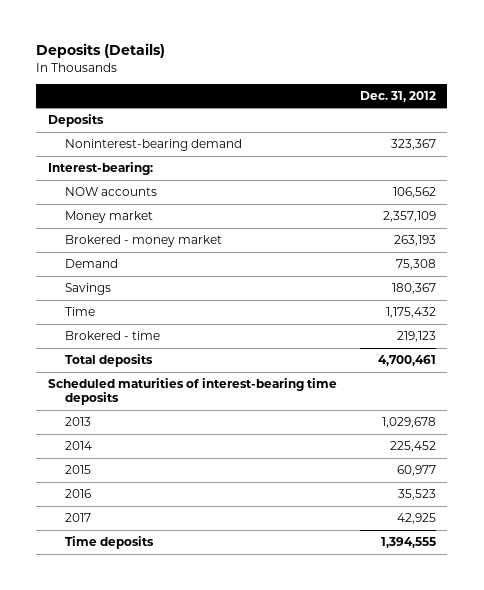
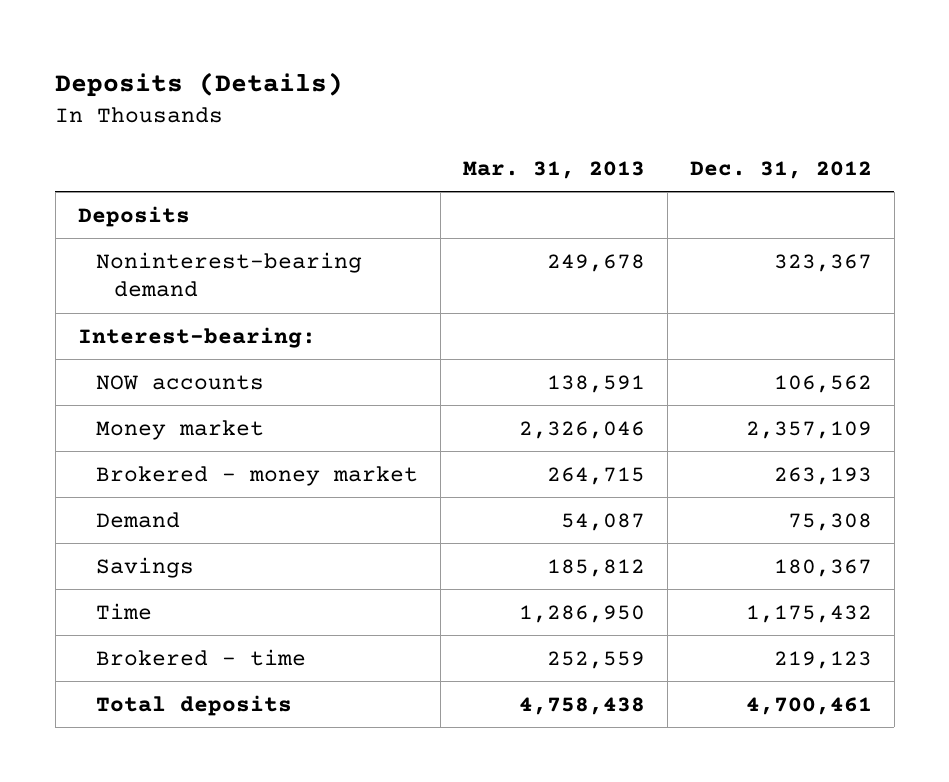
none -> [462,160,645,179] Mar. 31, 2013
[47,378,337,406] Scheduled maturities of interest-bearing time deposits -> none
[65,417,92,427] 2013 -> none
[65,441,93,451] 2014 -> none
[65,465,92,475] 2015 -> none
[65,489,92,499] 2016 -> none
[65,513,92,523] 2017 -> none
[65,536,155,550] Time deposits -> none

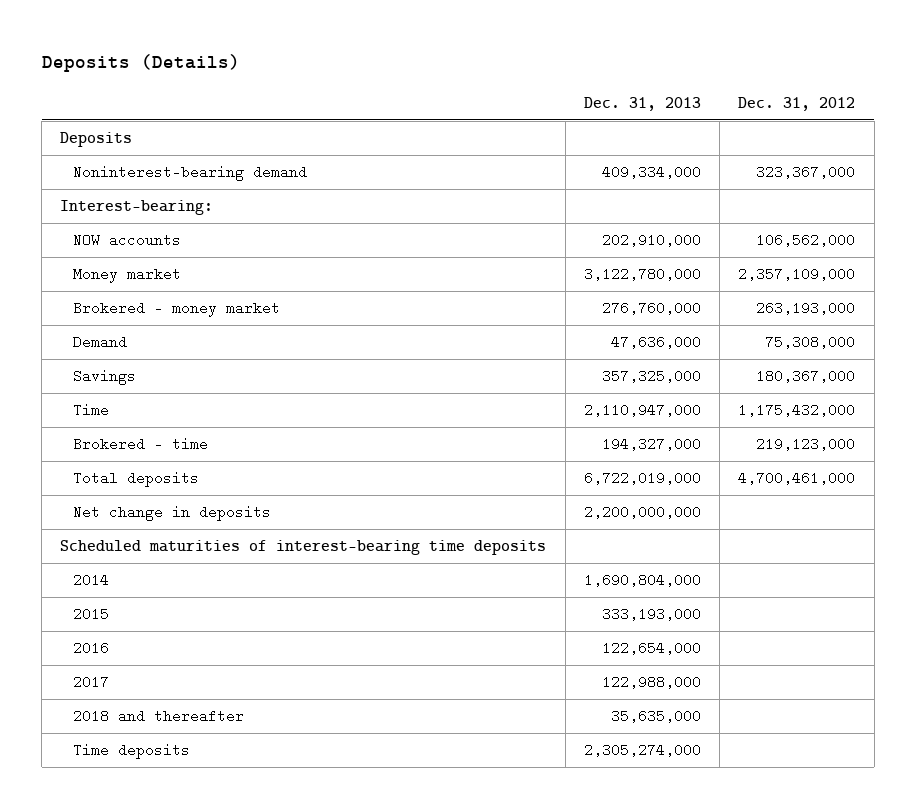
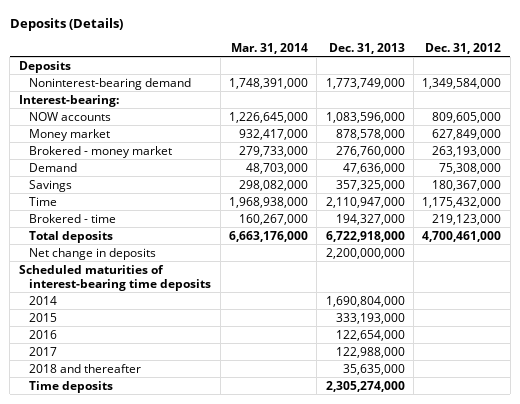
none -> [231,42,309,54] Mar. 31, 2014
[601,165,701,180] 409,334,000 -> [325,77,405,89] 1,773,749,000
[756,165,856,180] 323,367,000 -> [422,77,502,89] 1,349,584,000
[601,233,701,248] 202,910,000 -> [325,111,405,123] 1,083,596,000
[756,233,856,248] 106,562,000 -> [432,111,502,123] 809,605,000
[583,267,701,282] 3,122,780,000 -> [335,128,405,140] 878,578,000
[738,267,856,282] 2,357,109,000 -> [432,128,502,140] 627,849,000
[583,471,701,486] 6,722,019,000 -> [325,230,405,242] 6,722,918,000

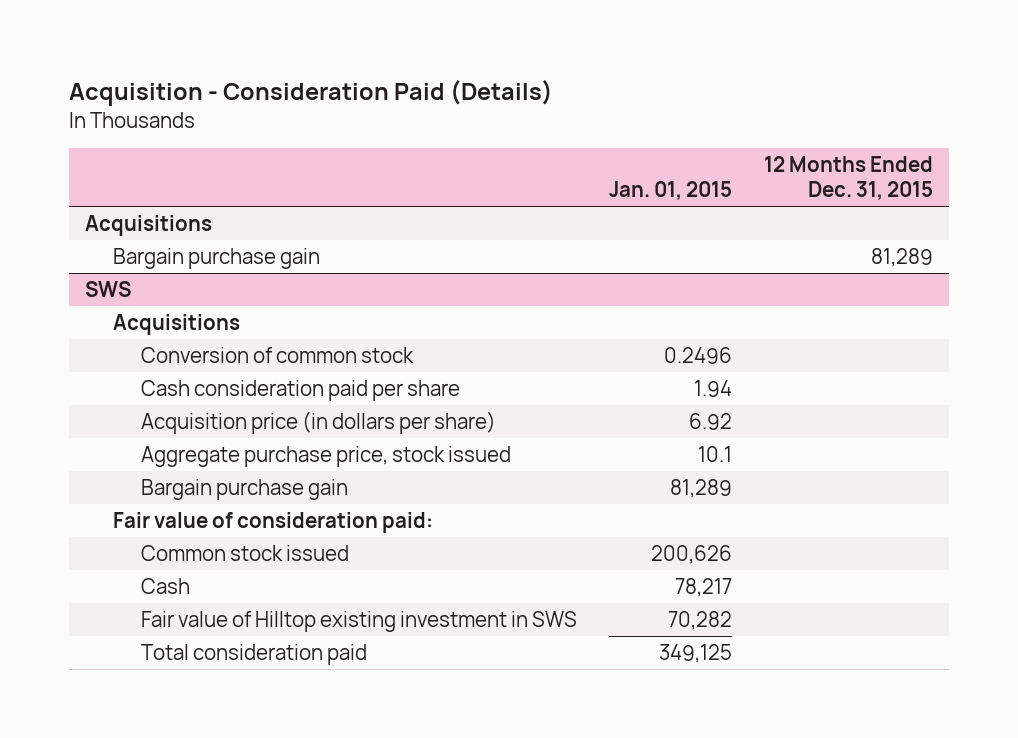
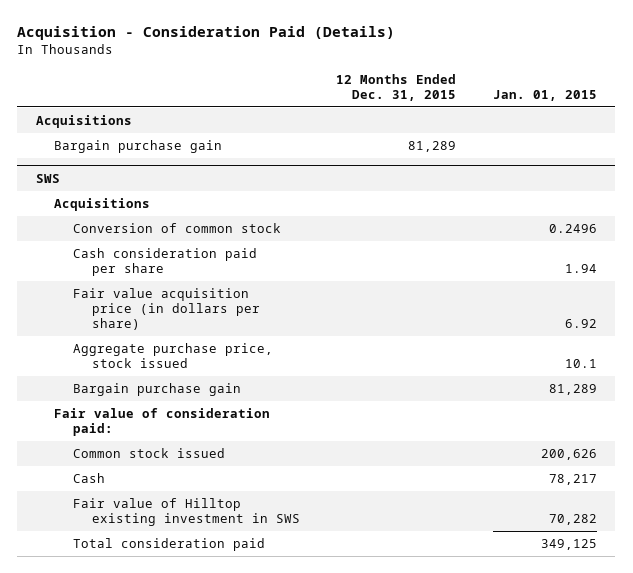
[141,410,497,434] Acquisition price (in dollars per share) -> [73,288,261,331] Fair value acquisition price (in dollars per share)

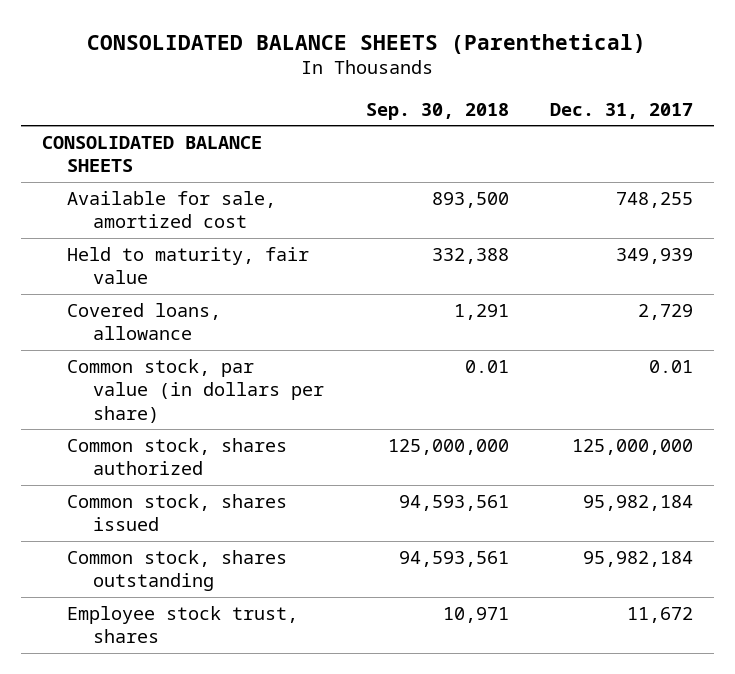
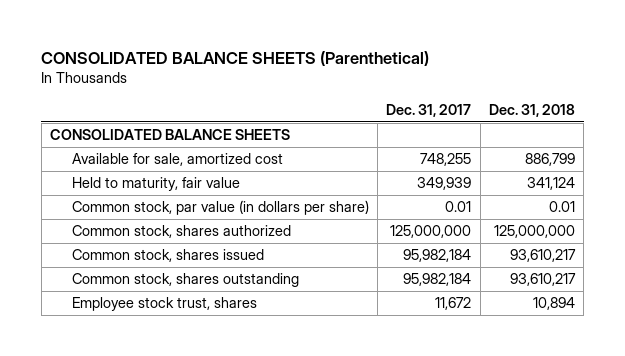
[365,102,509,120] Sep. 30, 2018 -> none
none -> [488,103,575,117] Dec. 31, 2018
[67,302,222,341] Covered loans, allowance -> none

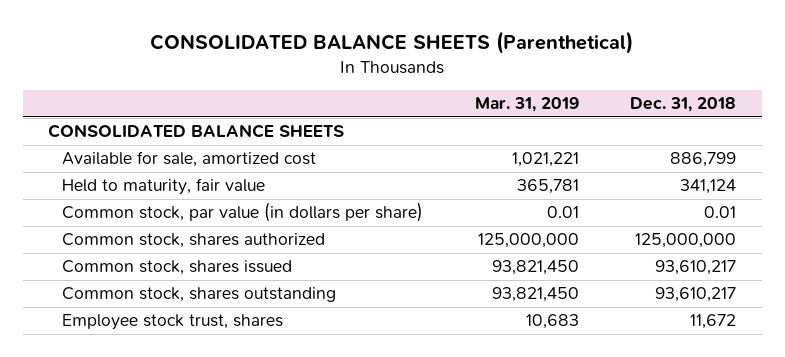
[386,103,472,117] Dec. 31, 2017 -> none
none -> [474,97,579,113] Mar. 31, 2019
[532,297,575,311] 10,894 -> [690,314,737,330] 11,672

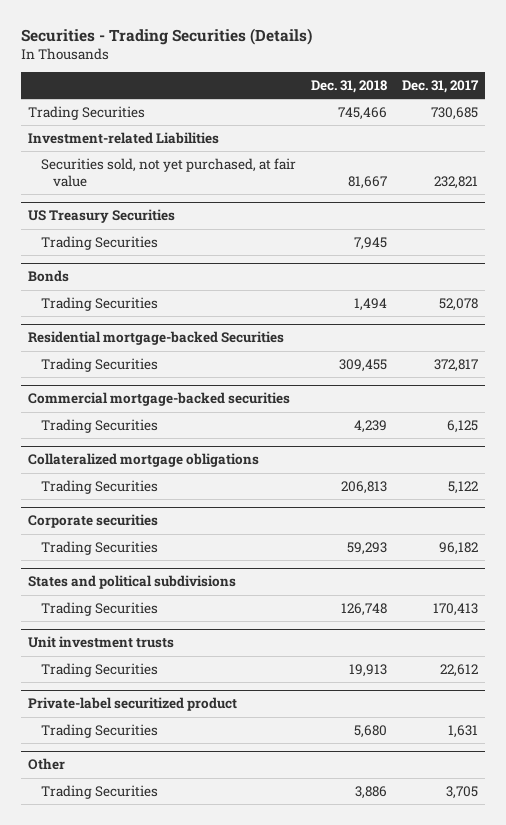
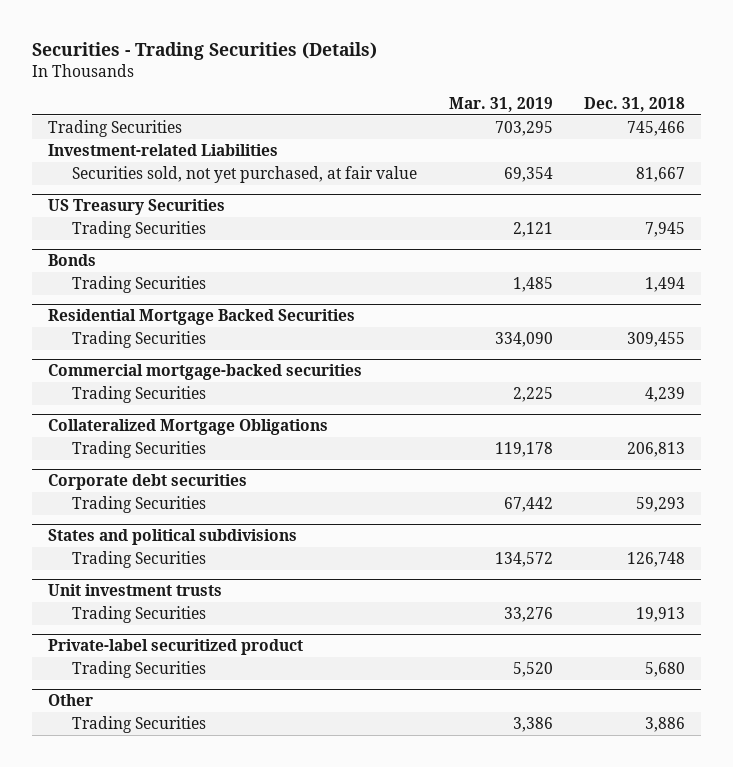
[401,80,479,94] Dec. 31, 2017 -> none
none -> [448,96,553,112] Mar. 31, 2019
[28,331,285,346] Residential mortgage-backed Securities -> [47,308,355,325] Residential Mortgage Backed Securities
[28,453,260,468] Collateralized mortgage obligations -> [47,418,328,435] Collateralized Mortgage Obligations
[28,514,159,529] Corporate securities -> [47,473,247,490] Corporate debt securities

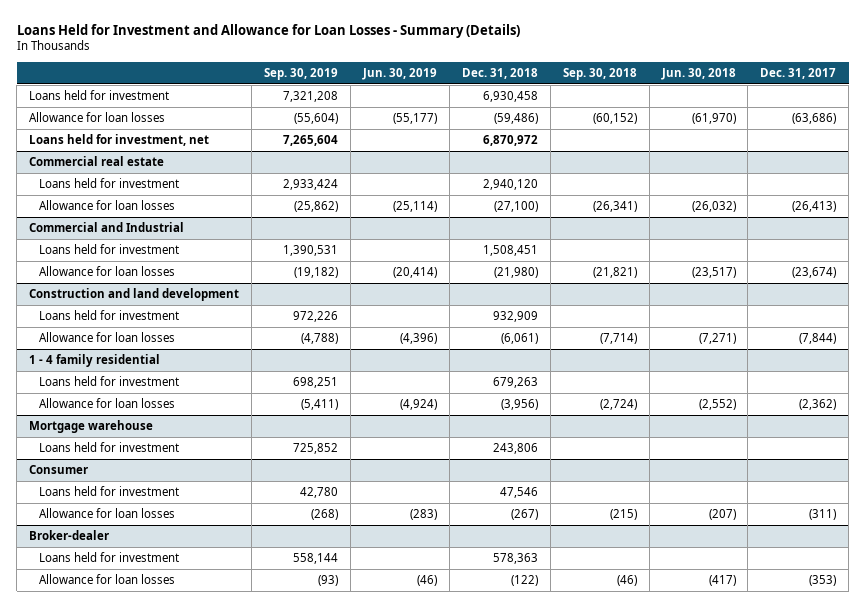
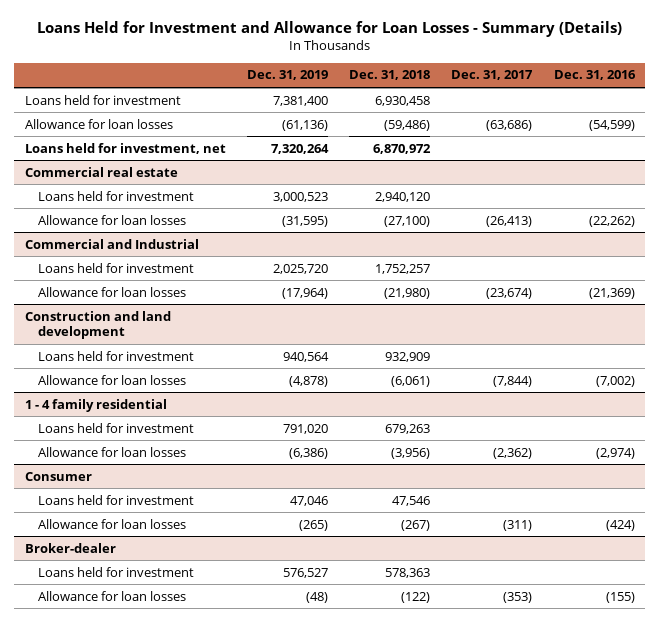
[264,67,339,80] Sep. 30, 2019 -> none
[362,67,438,80] Jun. 30, 2019 -> none
[562,67,637,80] Sep. 30, 2018 -> none
[660,67,736,80] Jun. 30, 2018 -> none
none -> [246,70,328,81] Dec. 31, 2019
none -> [553,70,636,81] Dec. 31, 2016
[482,245,538,257] 1,508,451 -> [375,263,431,274] 1,752,257
[29,420,154,434] Mortgage warehouse -> none
[39,442,180,453] Loans held for investment -> none

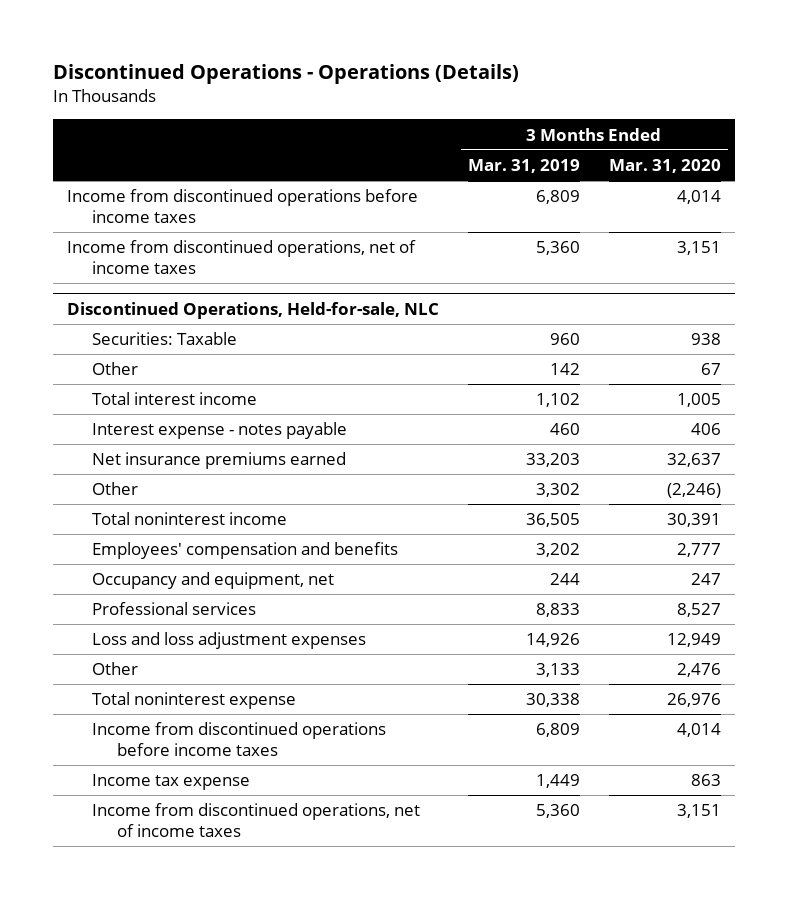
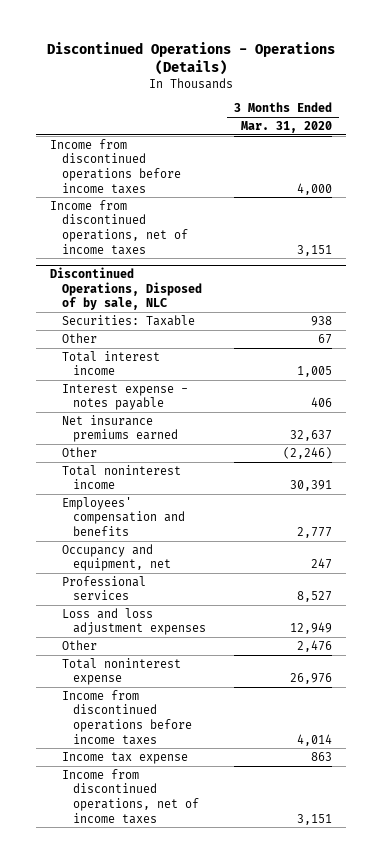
[468,159,581,174] Mar. 31, 2019 -> none
[676,190,721,205] 4,014 -> [297,182,333,195] 4,000
[67,301,440,319] Discontinued Operations, Held-for-sale, NLC -> none
none -> [50,267,202,311] Discontinued Operations, Disposed of by sale, NLC

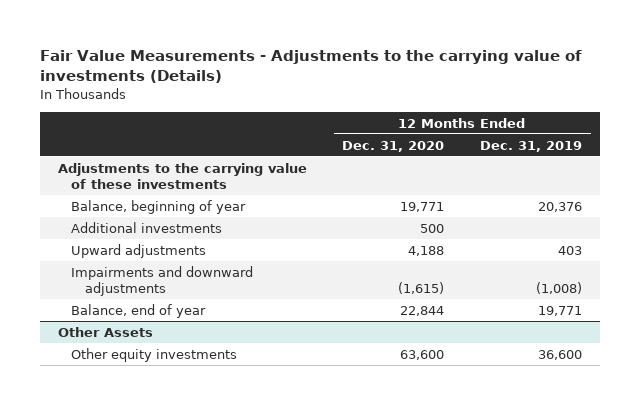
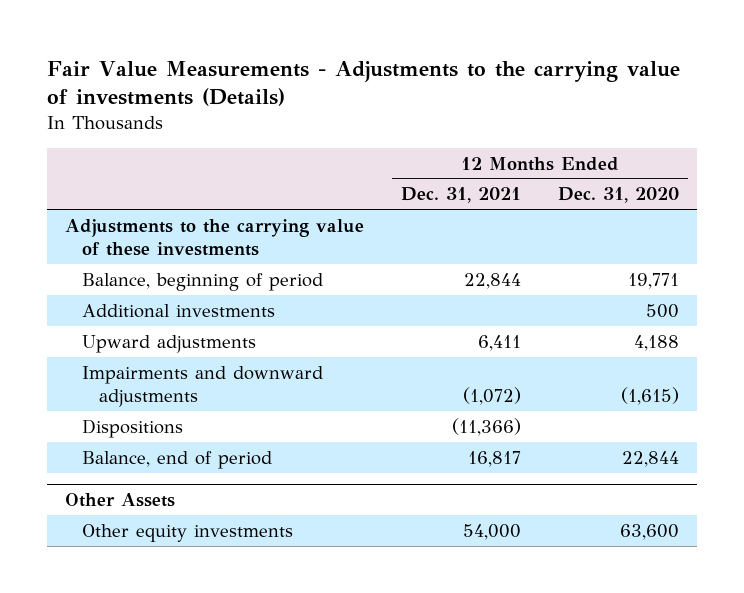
[479,140,582,152] Dec. 31, 2019 -> none
none -> [400,187,521,204] Dec. 31, 2021
[71,199,247,214] Balance, beginning of year -> [82,272,324,291] Balance, beginning of period
none -> [82,418,184,438] Dispositions
[71,303,207,318] Balance, end of year -> [82,450,273,469] Balance, end of period

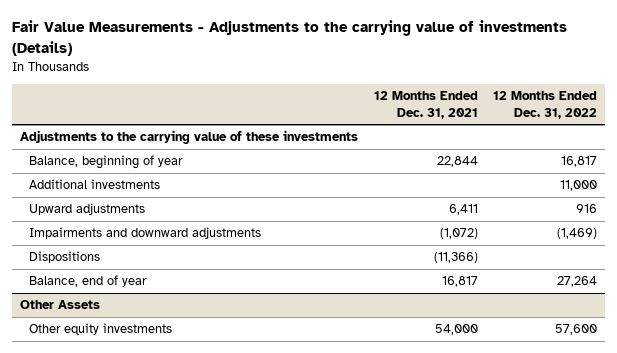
[557,187,679,204] Dec. 31, 2020 -> none
none -> [493,91,598,119] 12 Months Ended Dec. 31, 2022
[82,272,324,291] Balance, beginning of period -> [29,155,184,170] Balance, beginning of year
[82,450,273,469] Balance, end of period -> [29,275,148,288] Balance, end of year

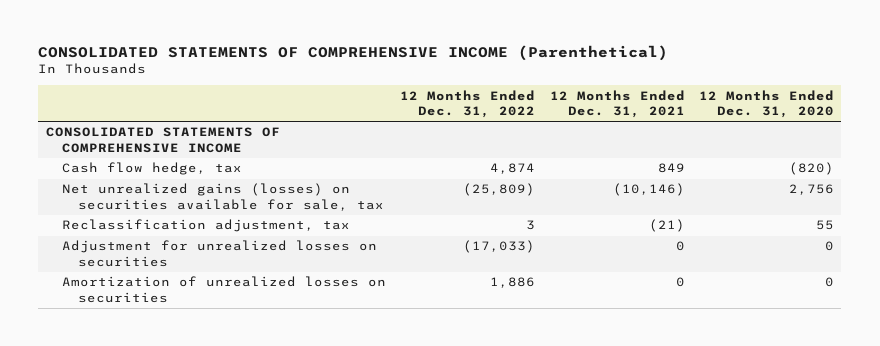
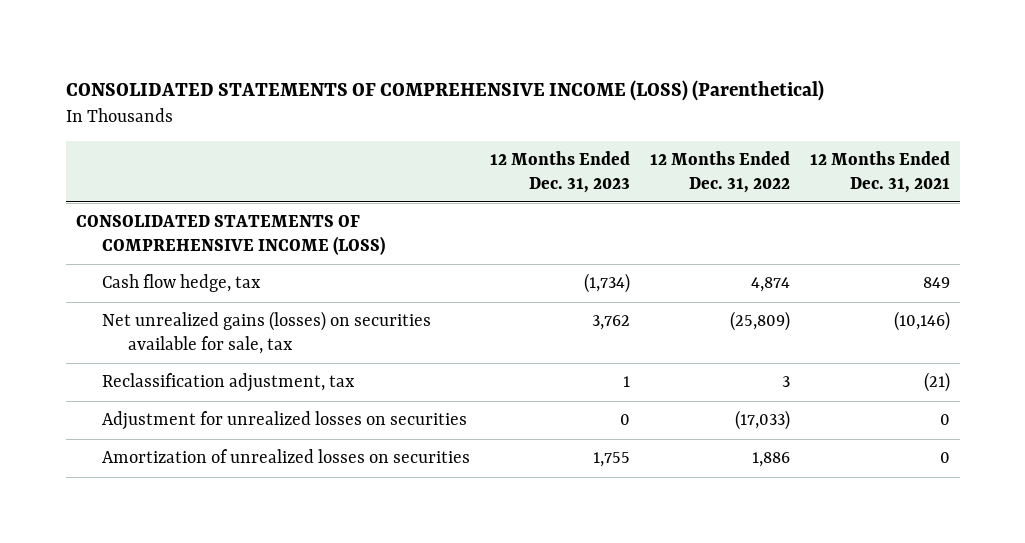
[38,45,669,62] CONSOLIDATED STATEMENTS OF COMPREHENSIVE INCOME (Parenthetical) -> [65,79,824,101] CONSOLIDATED STATEMENTS OF COMPREHENSIVE INCOME (LOSS) (Parenthetical)
[698,89,834,119] 12 Months Ended Dec. 31, 2020 -> none
none -> [489,151,630,193] 12 Months Ended Dec. 31, 2023
[45,127,280,154] CONSOLIDATED STATEMENTS OF COMPREHENSIVE INCOME -> [75,215,385,255] CONSOLIDATED STATEMENTS OF COMPREHENSIVE INCOME (LOSS)

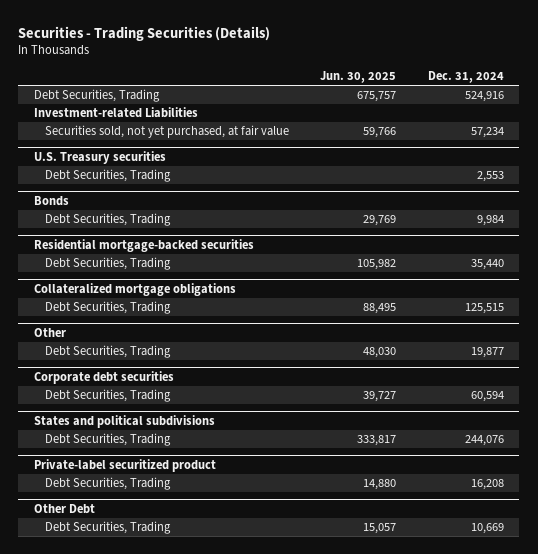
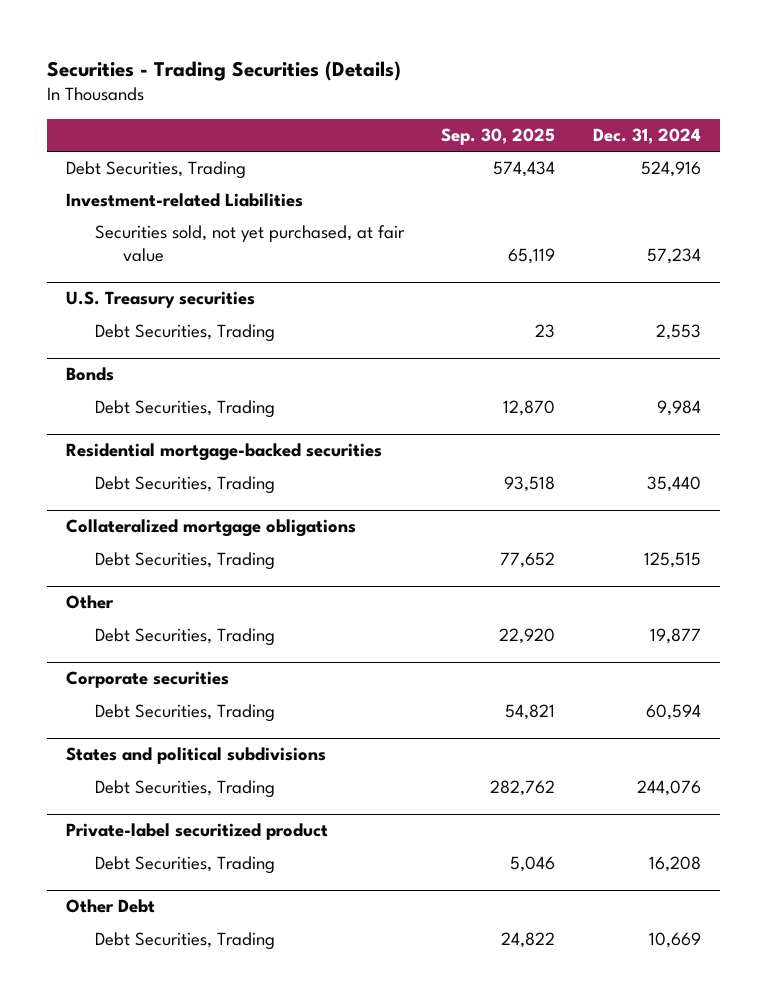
[320,71,397,84] Jun. 30, 2025 -> none
none -> [441,128,556,146] Sep. 30, 2025
[34,370,175,384] Corporate debt securities -> [65,671,229,689] Corporate securities

